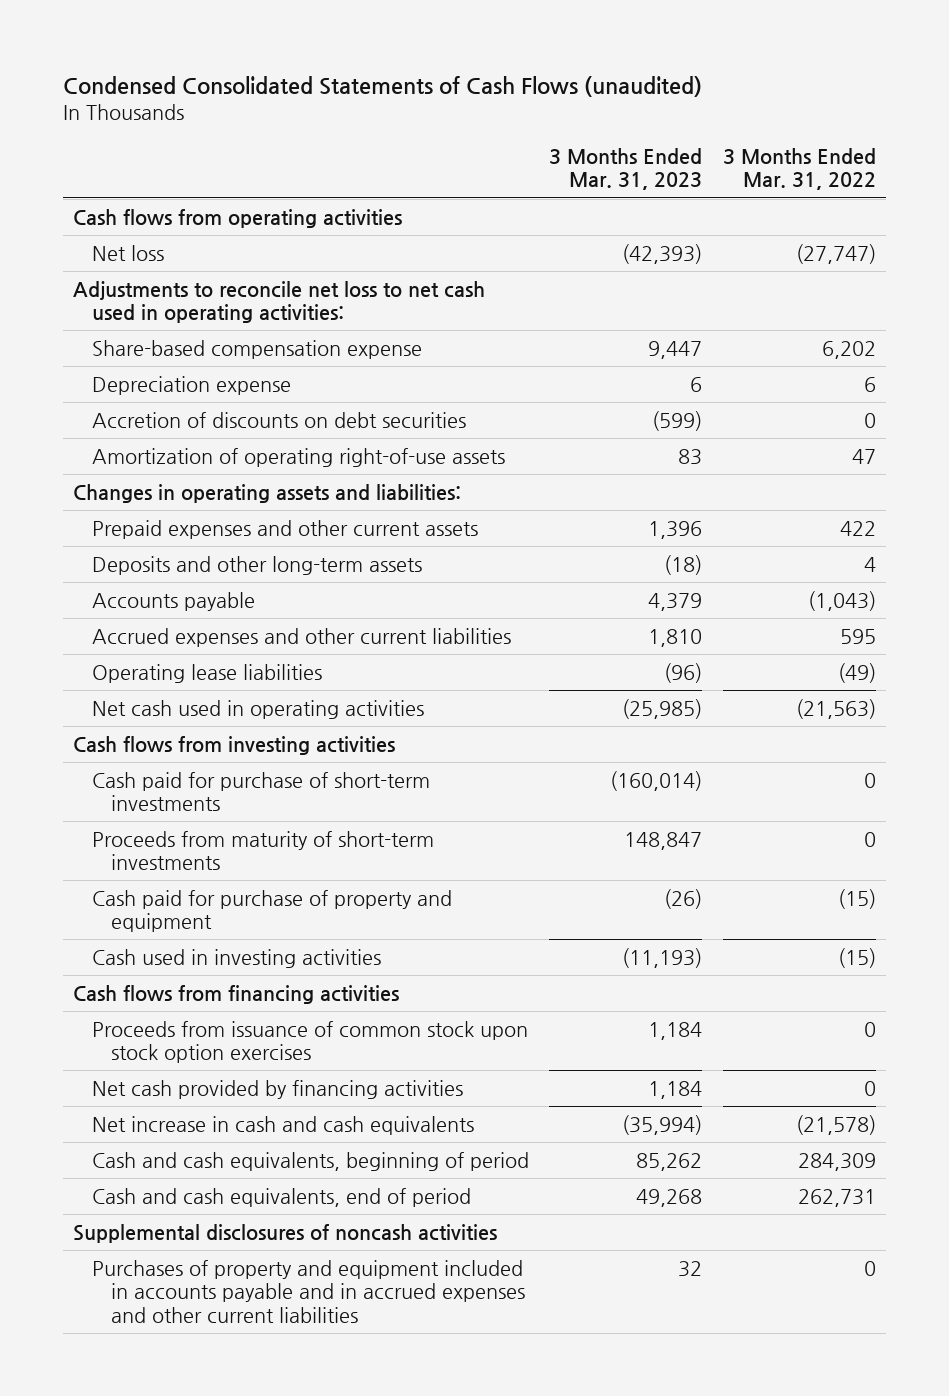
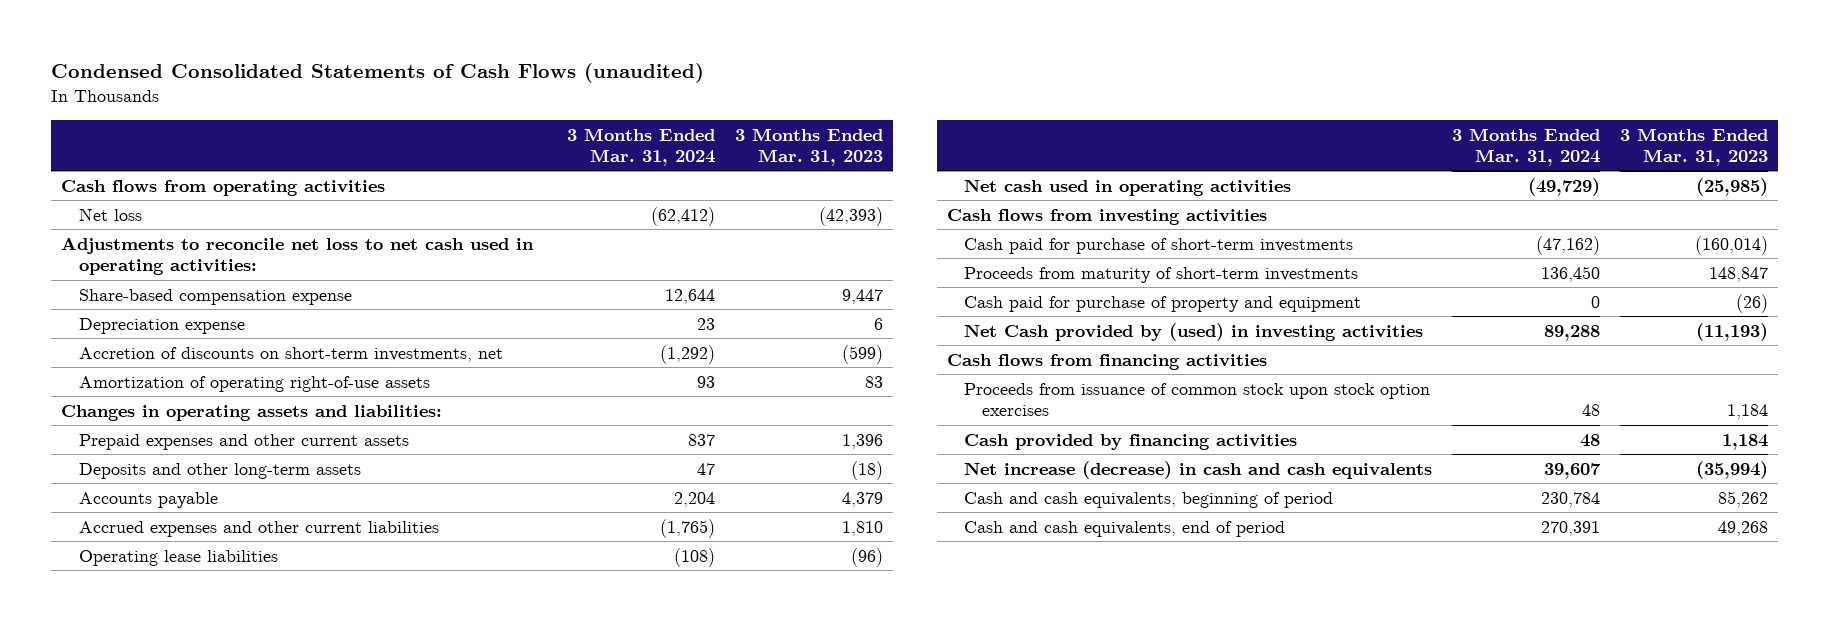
[722,147,876,191] 3 Months Ended Mar. 31, 2022 -> none
none -> [566,127,715,166] 3 Months Ended Mar. 31, 2024
[92,411,467,428] Accretion of discounts on debt securities -> [78,346,503,362] Accretion of discounts on short-term investments, net
[92,948,382,968] Cash used in investing activities -> [964,322,1424,341] Net Cash provided by (used) in investing activities
[92,1079,464,1099] Net cash provided by financing activities -> [964,433,1298,450] Cash provided by financing activities
[92,1115,475,1135] Net increase in cash and cash equivalents -> [964,460,1433,479] Net increase (decrease) in cash and cash equivalents
[73,1223,498,1243] Supplemental disclosures of noncash activities -> none
[92,1259,525,1323] Purchases of property and equipment included in accounts payable and in accrued expenses and other current liabilities -> none

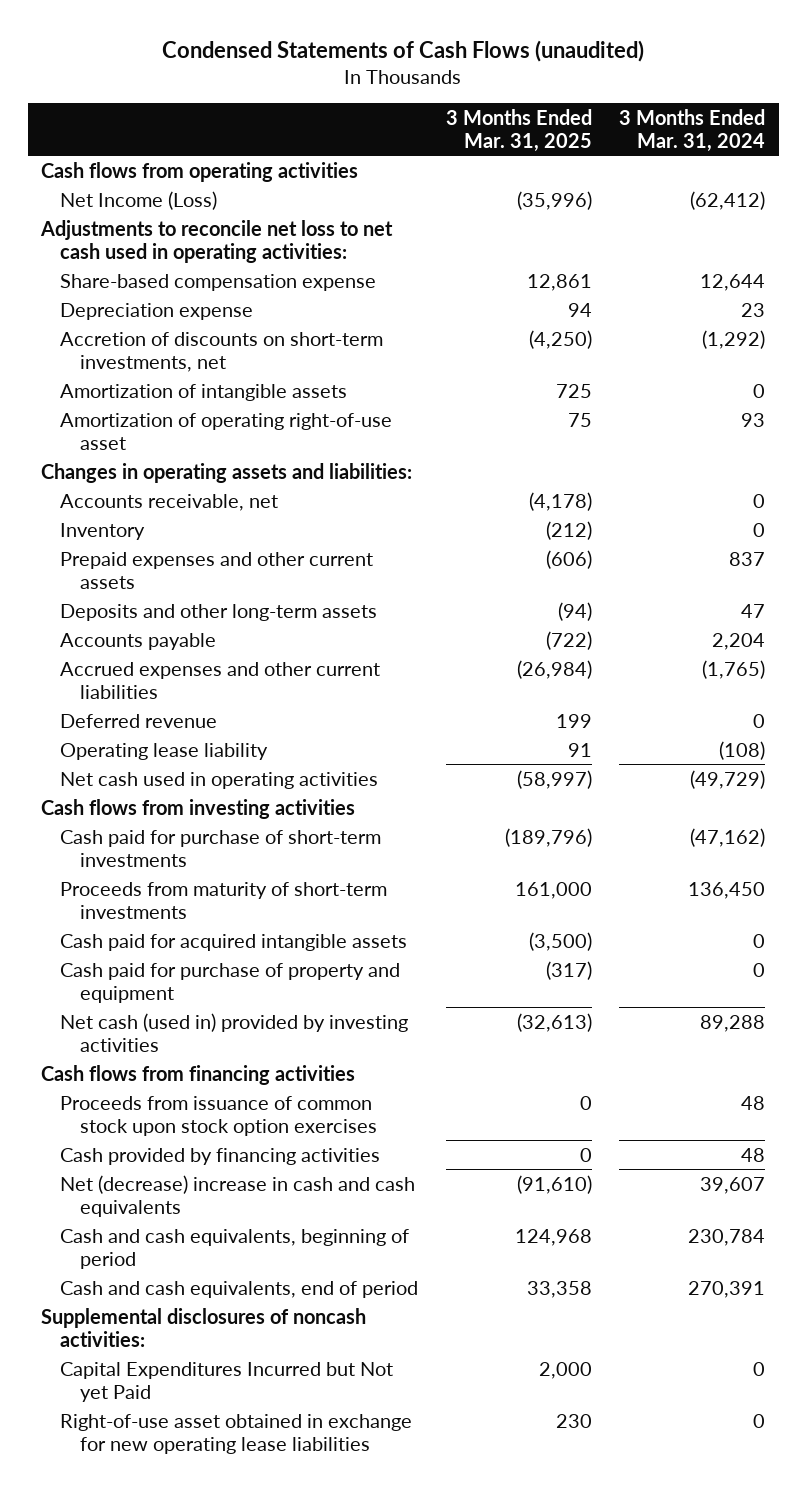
[51,63,705,84] Condensed Consolidated Statements of Cash Flows (unaudited) -> [162,39,645,62] Condensed Statements of Cash Flows (unaudited)
[734,127,883,166] 3 Months Ended Mar. 31, 2023 -> none
none -> [445,108,592,152] 3 Months Ended Mar. 31, 2025
[78,207,142,221] Net loss -> [60,190,218,210] Net Income (Loss)
none -> [60,383,348,401] Amortization of intangible assets
[78,375,430,392] Amortization of operating right-of-use assets -> [60,412,393,450] Amortization of operating right-of-use asset
none -> [60,493,279,511] Accounts receivable, net
none -> [60,522,146,540] Inventory
none -> [60,713,218,728] Deferred revenue
[78,549,278,566] Operating lease liabilities -> [60,742,269,760] Operating lease liability
none -> [60,933,408,951] Cash paid for acquired intangible assets
[964,322,1424,341] Net Cash provided by (used) in investing activities -> [60,1012,409,1052] Net cash (used in) provided by investing activities
[964,460,1433,479] Net increase (decrease) in cash and cash equivalents -> [60,1174,416,1217] Net (decrease) increase in cash and cash equivalents
none -> [41,1307,367,1347] Supplemental disclosures of noncash activities:
none -> [60,1361,394,1402] Capital Expenditures Incurred but Not yet Paid
none -> [60,1413,413,1454] Right-of-use asset obtained in exchange for new operating lease liabilities

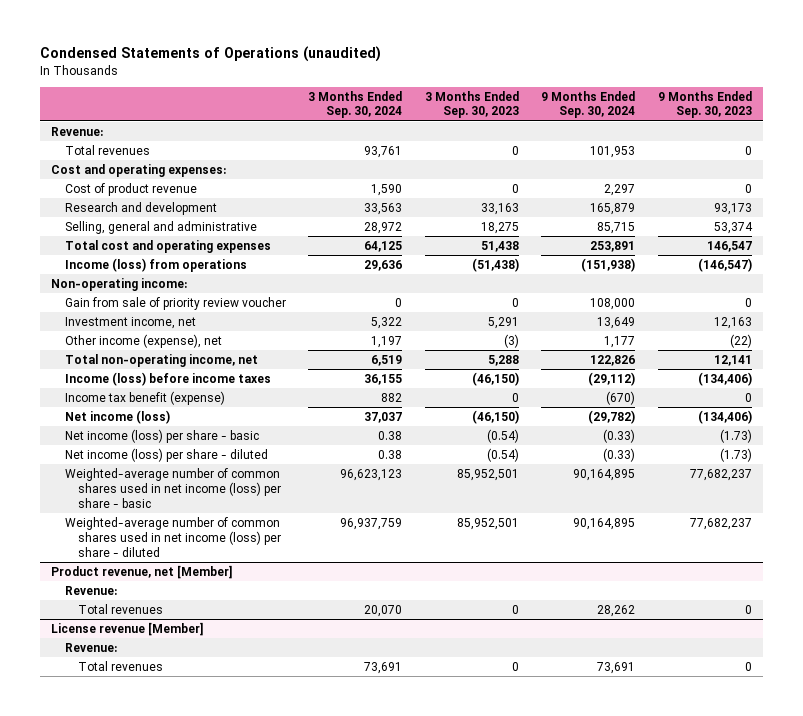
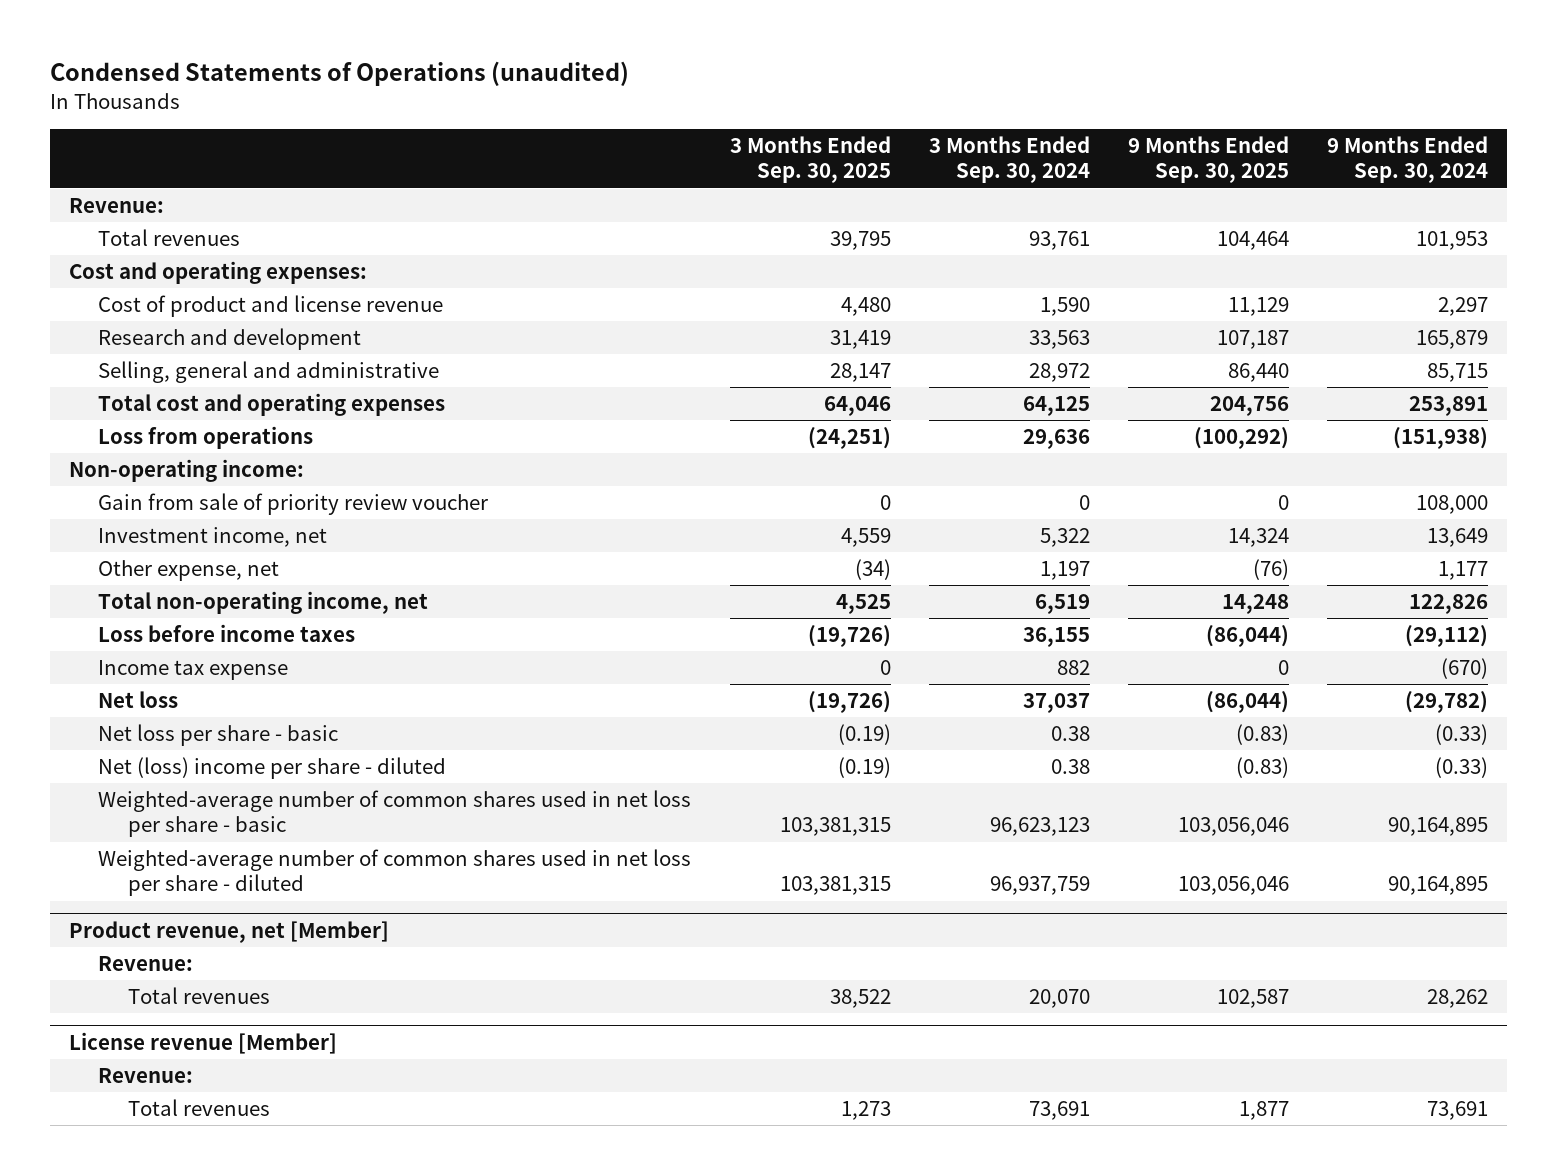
[424,90,519,119] 3 Months Ended Sep. 30, 2023 -> none
[658,90,753,119] 9 Months Ended Sep. 30, 2023 -> none
none -> [729,136,891,184] 3 Months Ended Sep. 30, 2025
none -> [1127,136,1289,184] 9 Months Ended Sep. 30, 2025
[64,182,197,196] Cost of product revenue -> [98,295,444,318] Cost of product and license revenue
[64,257,247,272] Income (loss) from operations -> [98,426,314,450] Loss from operations
[64,333,222,348] Other income (expense), net -> [98,560,280,582] Other expense, net
[64,371,271,386] Income (loss) before income taxes -> [98,624,356,643] Loss before income taxes
[64,390,225,405] Income tax benefit (expense) -> [98,660,289,681] Income tax expense
[64,409,170,424] Net income (loss) -> [98,691,179,709] Net loss
[64,428,259,443] Net income (loss) per share - basic -> [98,724,339,747] Net loss per share - basic
[64,447,268,462] Net income (loss) per share - diluted -> [98,757,447,780] Net (loss) income per share - diluted
[64,467,281,508] Weighted-average number of common shares used in net income (loss) per share - basic -> [98,790,692,838] Weighted-average number of common shares used in net loss per share - basic
[64,516,281,557] Weighted-average number of common shares used in net income (loss) per share - diluted -> [98,849,692,897] Weighted-average number of common shares used in net loss per share - diluted

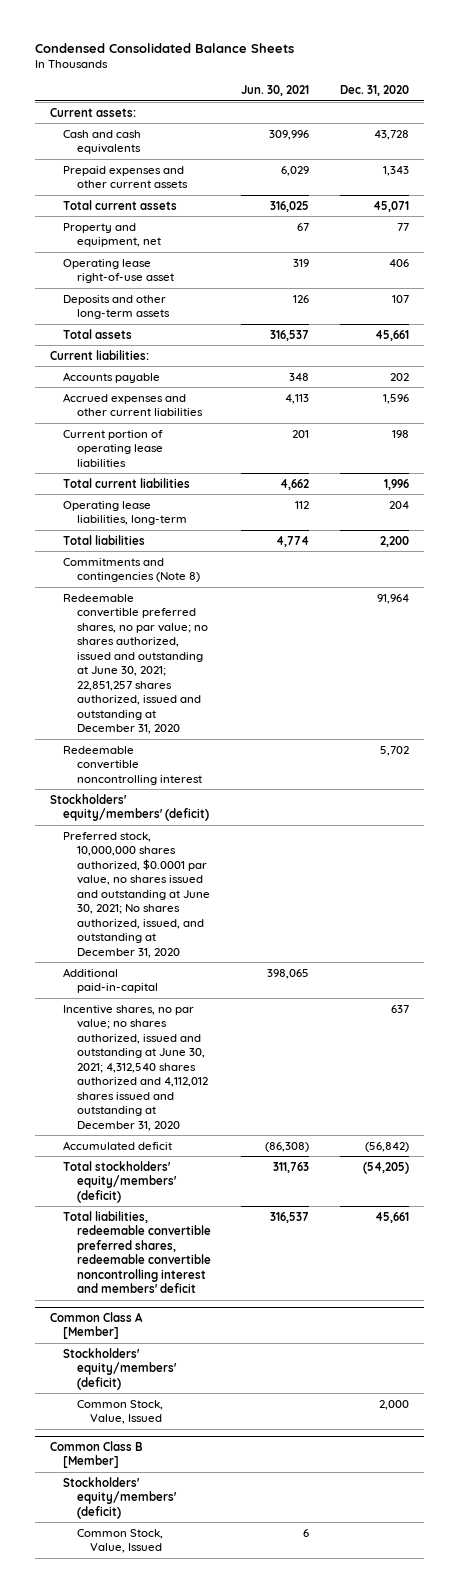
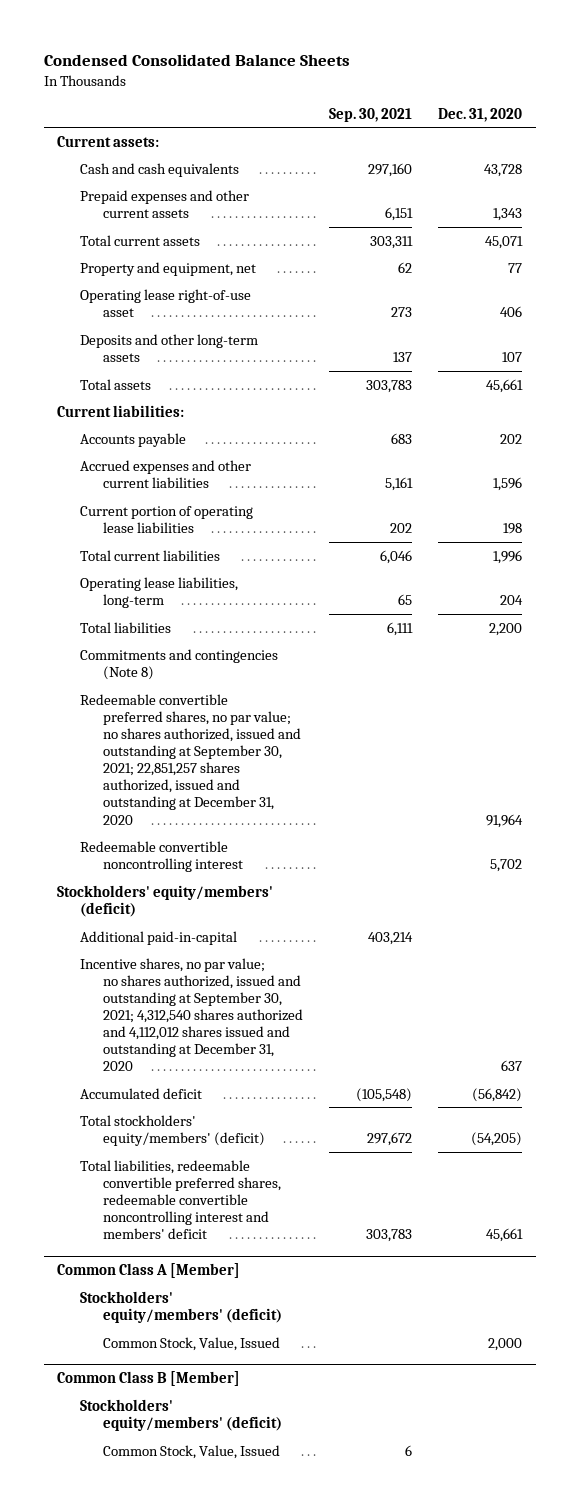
[241,85,310,97] Jun. 30, 2021 -> none
none -> [329,107,413,122] Sep. 30, 2021
[63,593,208,735] Redeemable convertible preferred shares, no par value; no shares authorized, issued and outstanding at June 30, 2021; 22,851,257 shares authorized, issued and outstanding at December 31, 2020 -> [79,693,301,825] Redeemable convertible preferred shares, no par value; no shares authorized, issued and outstanding at September 30, 2021; 22,851,257 shares authorized, issued and outstanding at December 31, 2020
[63,831,210,958] Preferred stock, 10,000,000 shares authorized, $0.0001 par value, no shares issued and outstanding at June 30, 2021; No shares authorized, issued, and outstanding at December 31, 2020 -> none
[63,1004,208,1131] Incentive shares, no par value; no shares authorized, issued and outstanding at June 30, 2021; 4,312,540 shares authorized and 4,112,012 shares issued and outstanding at December 31, 2020 -> [79,957,303,1072] Incentive shares, no par value; no shares authorized, issued and outstanding at September 30, 2021; 4,312,540 shares authorized and 4,112,012 shares issued and outstanding at December 31, 2020

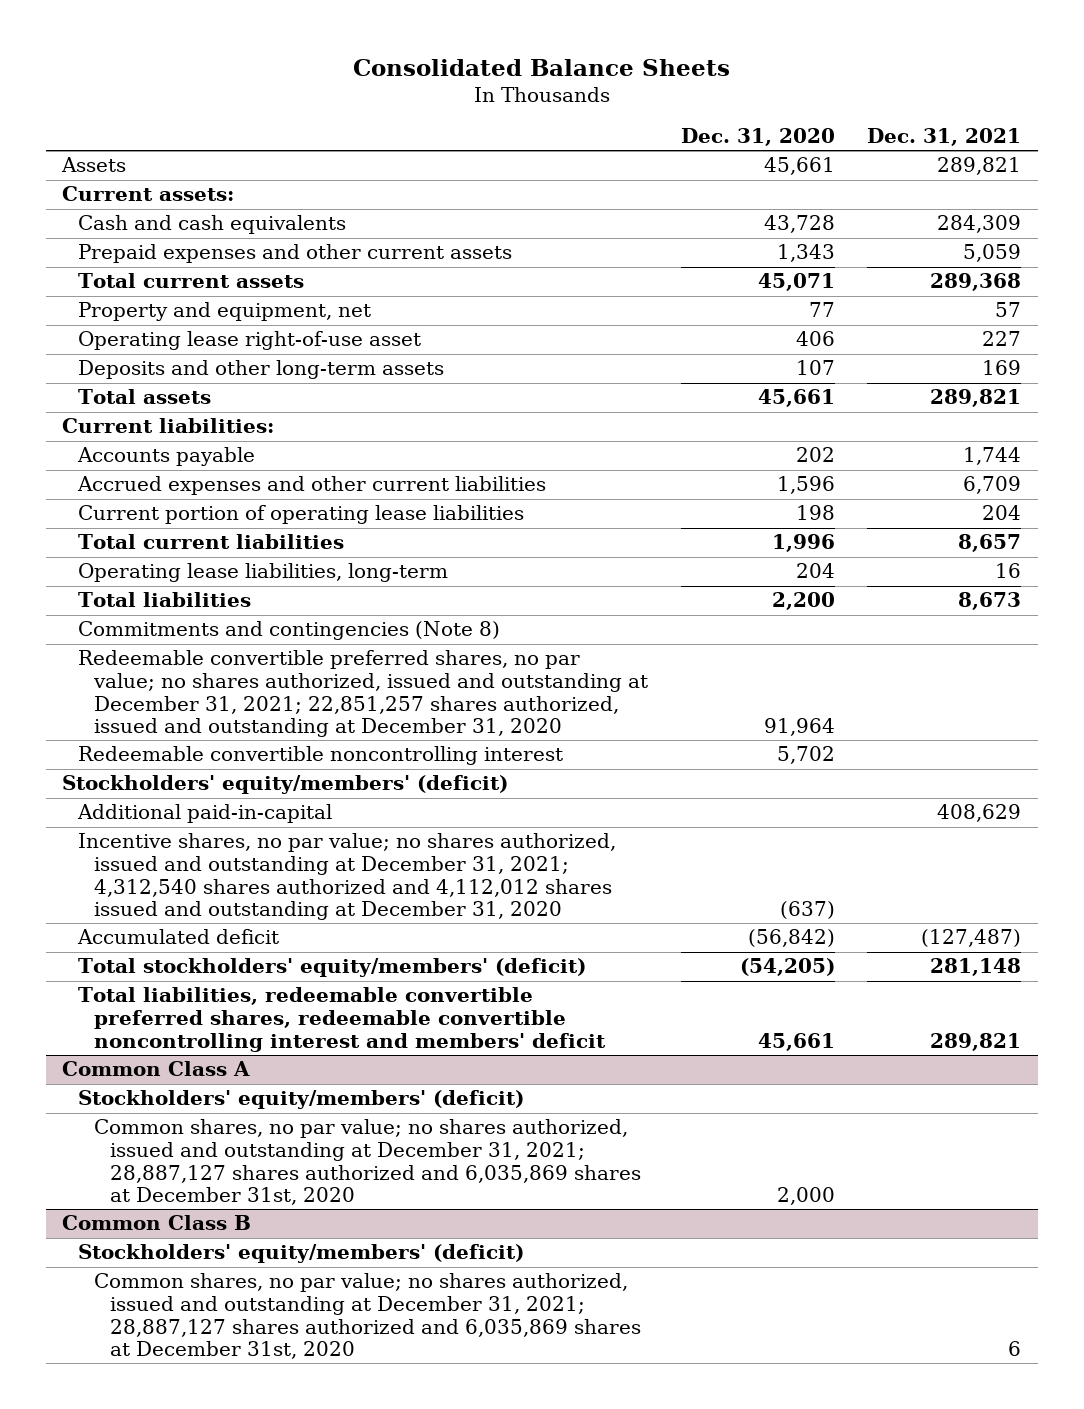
[44,54,351,67] Condensed Consolidated Balance Sheets -> [352,59,730,77] Consolidated Balance Sheets
[329,107,413,122] Sep. 30, 2021 -> none
none -> [867,128,1022,147] Dec. 31, 2021
none -> [61,157,127,173] Assets
[79,693,301,825] Redeemable convertible preferred shares, no par value; no shares authorized, issued and outstanding at September 30, 2021; 22,851,257 shares authorized, issued and outstanding at December 31, 2020 -> [78,650,649,738] Redeemable convertible preferred shares, no par value; no shares authorized, issued and outstanding at December 31, 2021; 22,851,257 shares authorized, issued and outstanding at December 31, 2020
[79,957,303,1072] Incentive shares, no par value; no shares authorized, issued and outstanding at September 30, 2021; 4,312,540 shares authorized and 4,112,012 shares issued and outstanding at December 31, 2020 -> [78,833,617,921] Incentive shares, no par value; no shares authorized, issued and outstanding at December 31, 2021; 4,312,540 shares authorized and 4,112,012 shares issued and outstanding at December 31, 2020
[501,1060,523,1072] 637 -> [779,901,835,920] (637)
[57,1263,241,1279] Common Class A [Member] -> [62,1061,251,1077] Common Class A
[102,1336,280,1351] Common Stock, Value, Issued -> [94,1119,641,1206] Common shares, no par value; no shares authorized, issued and outstanding at December 31, 2021; 28,887,127 shares authorized and 6,035,869 shares at December 31st, 2020
[57,1371,241,1387] Common Class B [Member] -> [62,1215,252,1231] Common Class B
[102,1444,280,1459] Common Stock, Value, Issued -> [94,1273,641,1360] Common shares, no par value; no shares authorized, issued and outstanding at December 31, 2021; 28,887,127 shares authorized and 6,035,869 shares at December 31st, 2020

